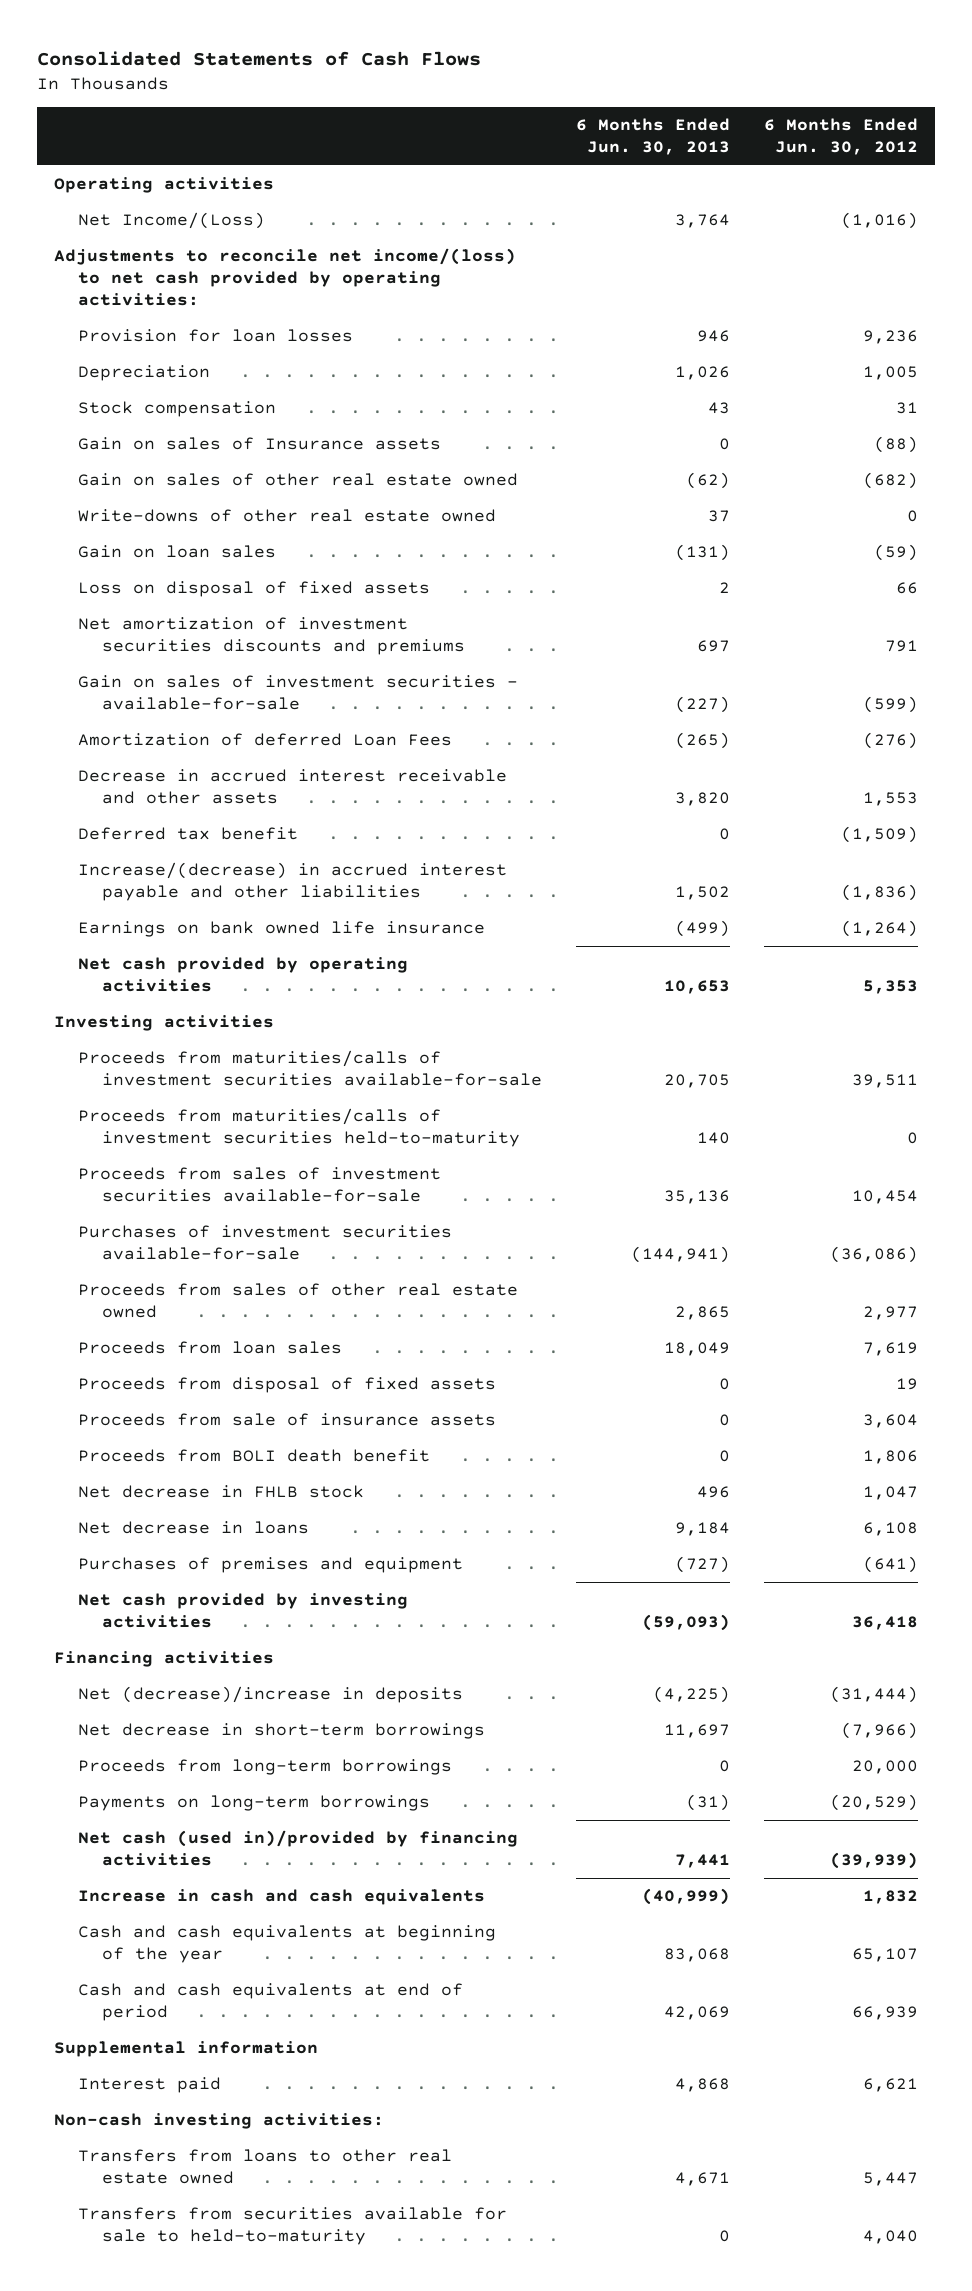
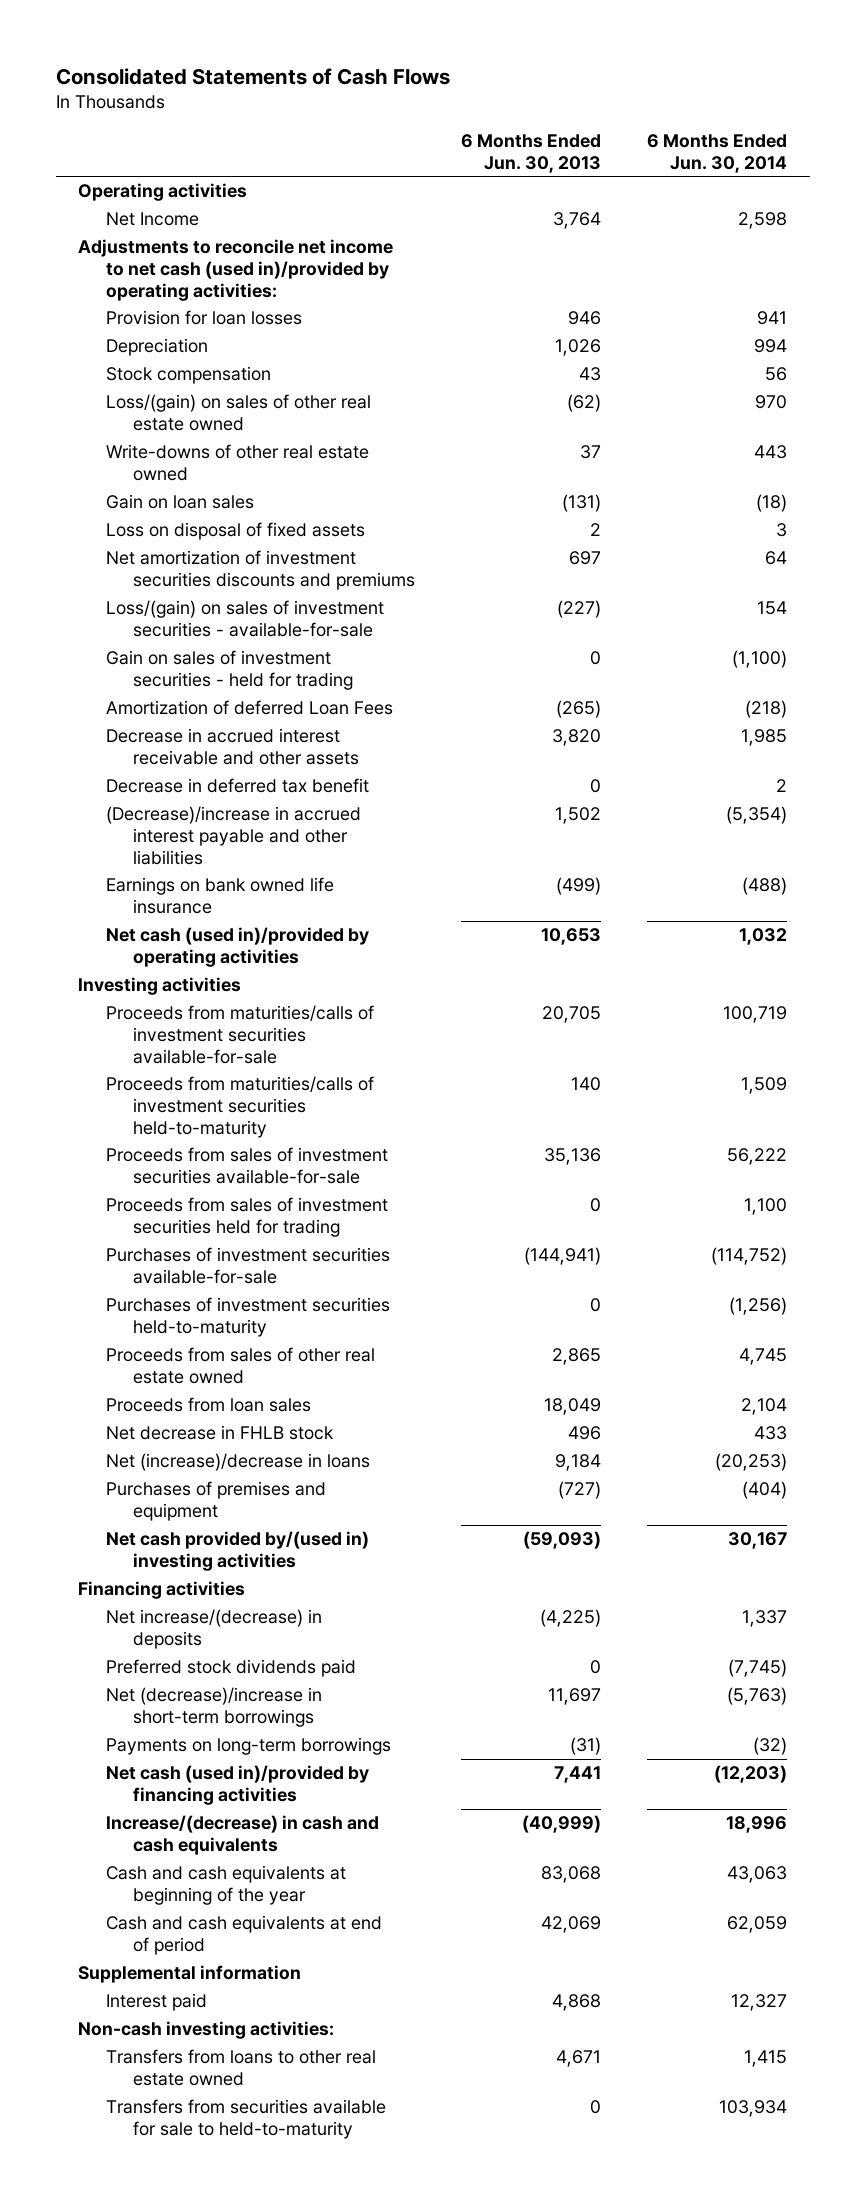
[764,118,919,155] 6 Months Ended Jun. 30, 2012 -> none
none -> [646,133,787,173] 6 Months Ended Jun. 30, 2014
[77,212,265,230] Net Income/(Loss) -> [105,212,199,227] Net Income
[54,248,517,307] Adjustments to reconcile net income/(loss) to net cash provided by operating activities: -> [78,239,394,301] Adjustments to reconcile net income to net cash (used in)/provided by operating activities:
[77,437,441,451] Gain on sales of Insurance assets -> none
[77,473,518,487] Gain on sales of other real estate owned -> [105,394,371,432] Loss/(gain) on sales of other real estate owned
[77,675,518,711] Gain on sales of investment securities - available-for-sale -> [105,600,384,638] Loss/(gain) on sales of investment securities - available-for-sale
none -> [105,650,354,691] Gain on sales of investment securities - held for trading
[77,827,298,841] Deferred tax benefit -> [105,778,369,794] Decrease in deferred tax benefit
[77,862,507,902] Increase/(decrease) in accrued interest payable and other liabilities -> [105,806,361,865] (Decrease)/increase in accrued interest payable and other liabilities
[77,957,408,993] Net cash provided by operating activities -> [105,927,369,968] Net cash (used in)/provided by operating activities
none -> [105,1197,388,1238] Proceeds from sales of investment securities held for trading
none -> [105,1297,390,1338] Purchases of investment securities held-to-maturity
[77,1377,496,1394] Proceeds from disposal of fixed assets -> none
[77,1413,496,1427] Proceeds from sale of insurance assets -> none
[77,1449,430,1463] Proceeds from BOLI death benefit -> none
[77,1521,309,1535] Net decrease in loans -> [105,1453,370,1472] Net (increase)/decrease in loans
[77,1593,408,1629] Net cash provided by investing activities -> [105,1531,369,1572] Net cash provided by/(used in) investing activities
[77,1759,452,1776] Proceeds from long-term borrowings -> none
[77,1686,463,1704] Net (decrease)/increase in deposits -> [105,1609,322,1650] Net increase/(decrease) in deposits
none -> [105,1659,356,1678] Preferred stock dividends paid
[77,1723,485,1740] Net decrease in short-term borrowings -> [105,1687,322,1728] Net (decrease)/increase in short-term borrowings
[77,1889,485,1906] Increase in cash and cash equivalents -> [105,1815,379,1856] Increase/(decrease) in cash and cash equivalents

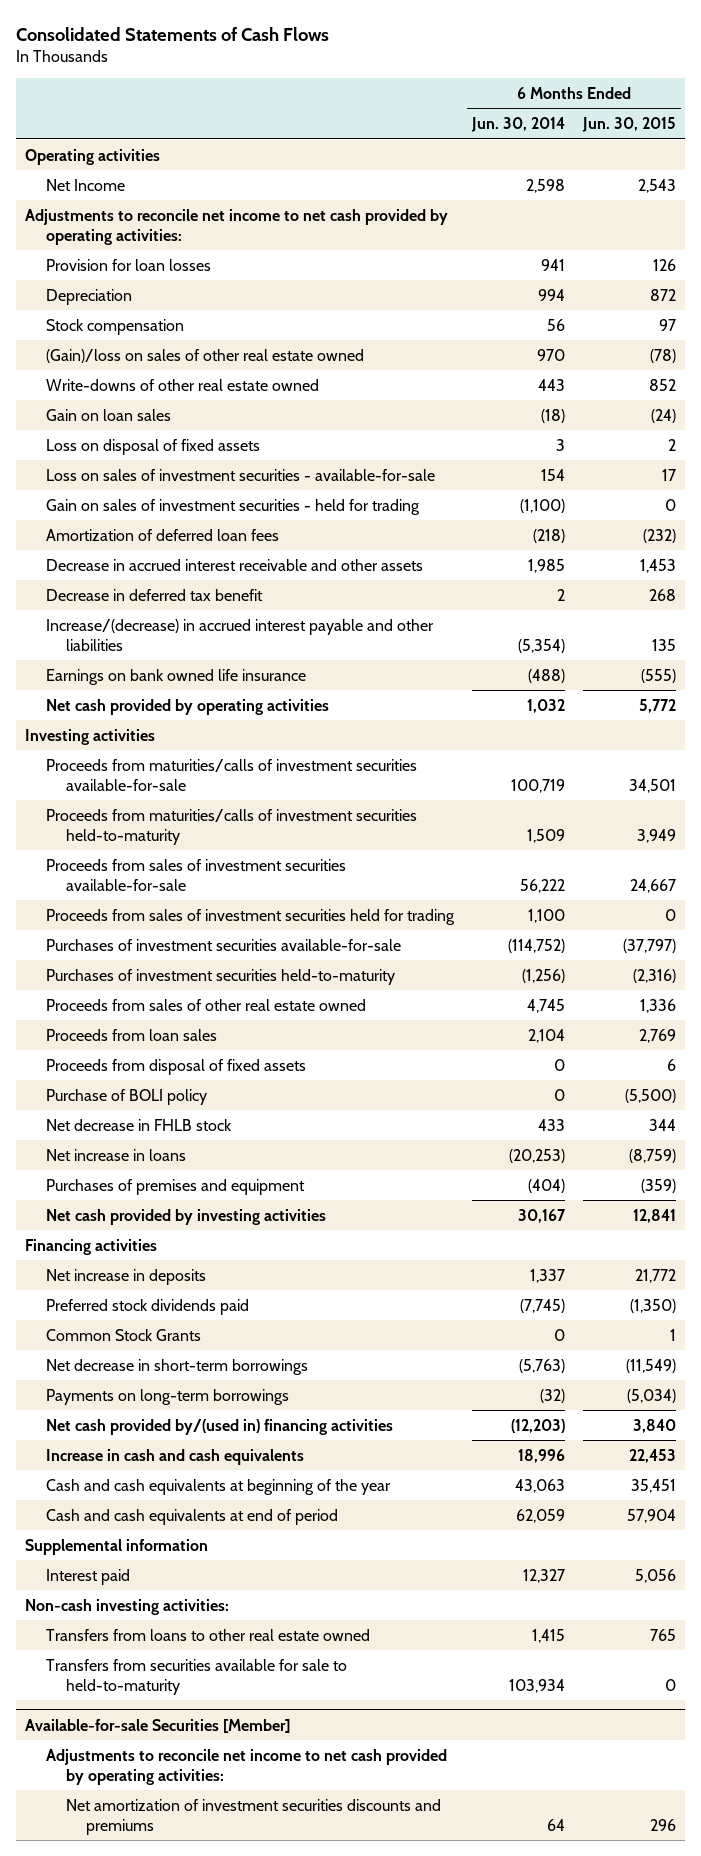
[461,133,602,173] 6 Months Ended Jun. 30, 2013 -> none
none -> [581,117,676,133] Jun. 30, 2015
[78,239,394,301] Adjustments to reconcile net income to net cash (used in)/provided by operating activities: -> [25,208,449,245] Adjustments to reconcile net income to net cash provided by operating activities:
[105,394,371,432] Loss/(gain) on sales of other real estate owned -> [45,348,364,363] (Gain)/loss on sales of other real estate owned
[105,550,416,591] Net amortization of investment securities discounts and premiums -> none
[105,600,384,638] Loss/(gain) on sales of investment securities - available-for-sale -> [45,468,435,481] Loss on sales of investment securities - available-for-sale
[105,700,393,716] Amortization of deferred Loan Fees -> [45,528,279,541] Amortization of deferred loan fees
[105,806,361,865] (Decrease)/increase in accrued interest payable and other liabilities -> [45,618,434,651] Increase/(decrease) in accrued interest payable and other liabilities
[105,927,369,968] Net cash (used in)/provided by operating activities -> [45,698,329,715] Net cash provided by operating activities
none -> [45,1058,306,1075] Proceeds from disposal of fixed assets
none -> [45,1088,207,1105] Purchase of BOLI policy
[105,1453,370,1472] Net (increase)/decrease in loans -> [45,1148,186,1161] Net increase in loans
[105,1531,369,1572] Net cash provided by/(used in) investing activities -> [45,1208,326,1225] Net cash provided by investing activities
[105,1609,322,1650] Net increase/(decrease) in deposits -> [45,1268,206,1285] Net increase in deposits
none -> [45,1328,201,1341] Common Stock Grants
[105,1687,322,1728] Net (decrease)/increase in short-term borrowings -> [45,1358,308,1375] Net decrease in short-term borrowings
[105,1765,369,1806] Net cash (used in)/provided by financing activities -> [45,1418,393,1435] Net cash provided by/(used in) financing activities
[105,1815,379,1856] Increase/(decrease) in cash and cash equivalents -> [45,1448,304,1465] Increase in cash and cash equivalents
none -> [25,1718,291,1733] Available-for-sale Securities [Member]
none -> [45,1748,447,1785] Adjustments to reconcile net income to net cash provided by operating activities:
none -> [65,1798,441,1835] Net amortization of investment securities discounts and premiums

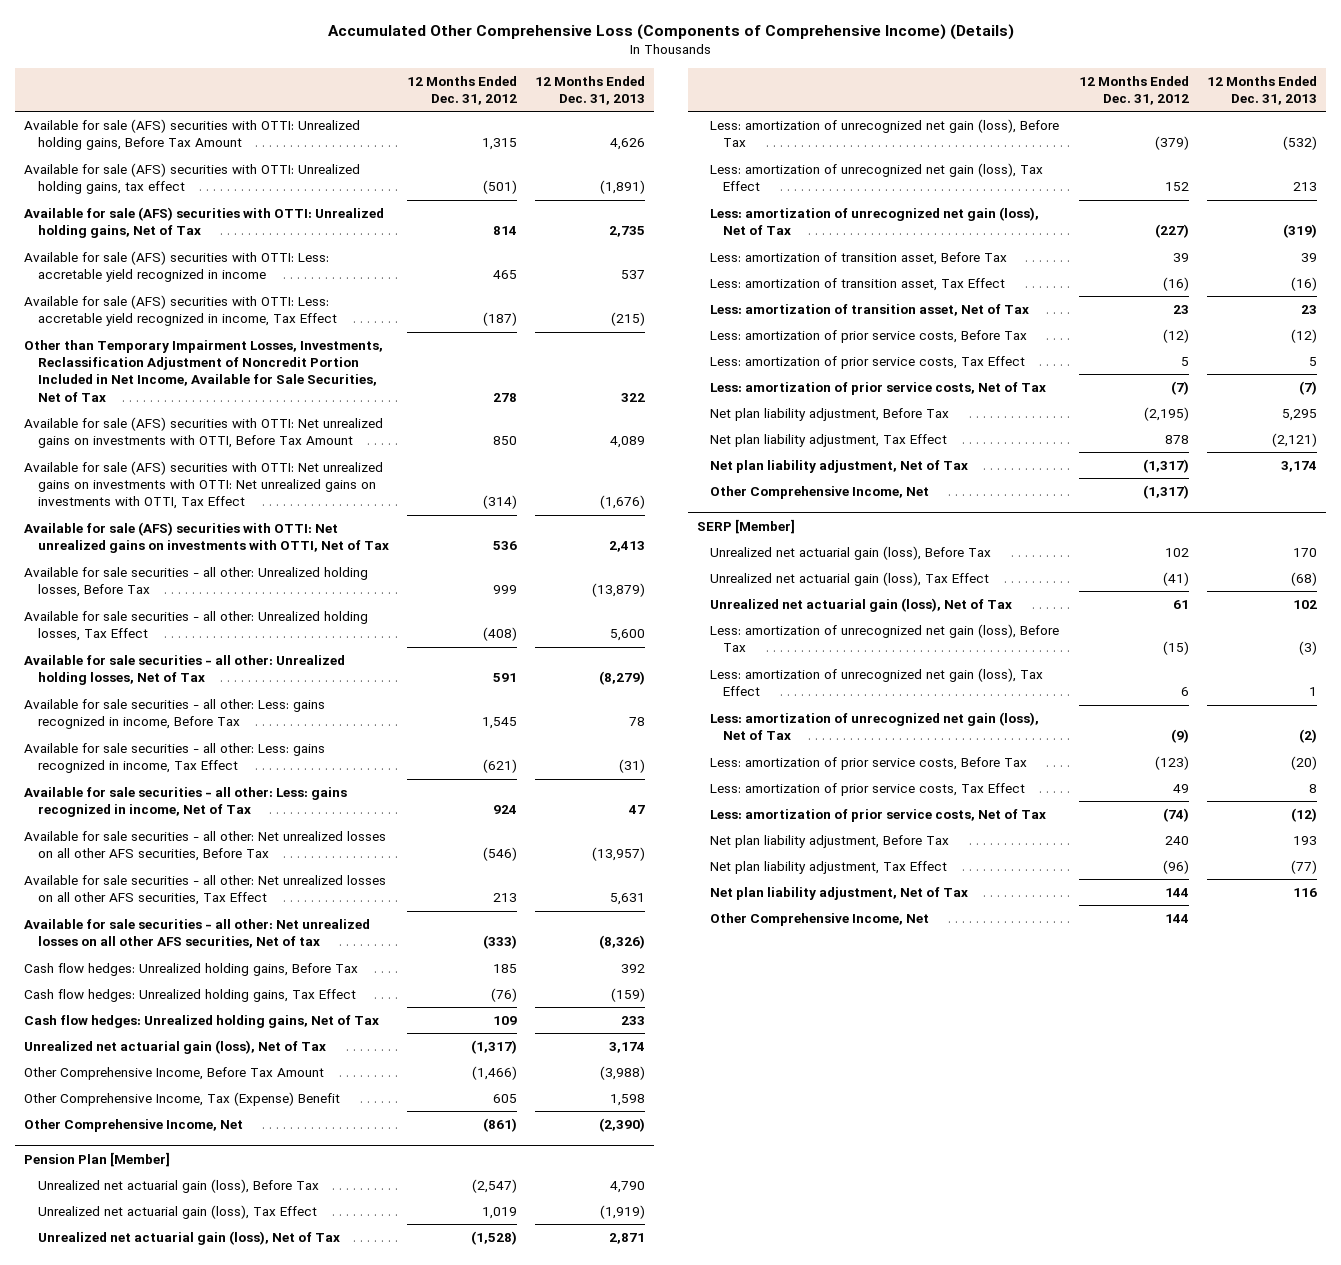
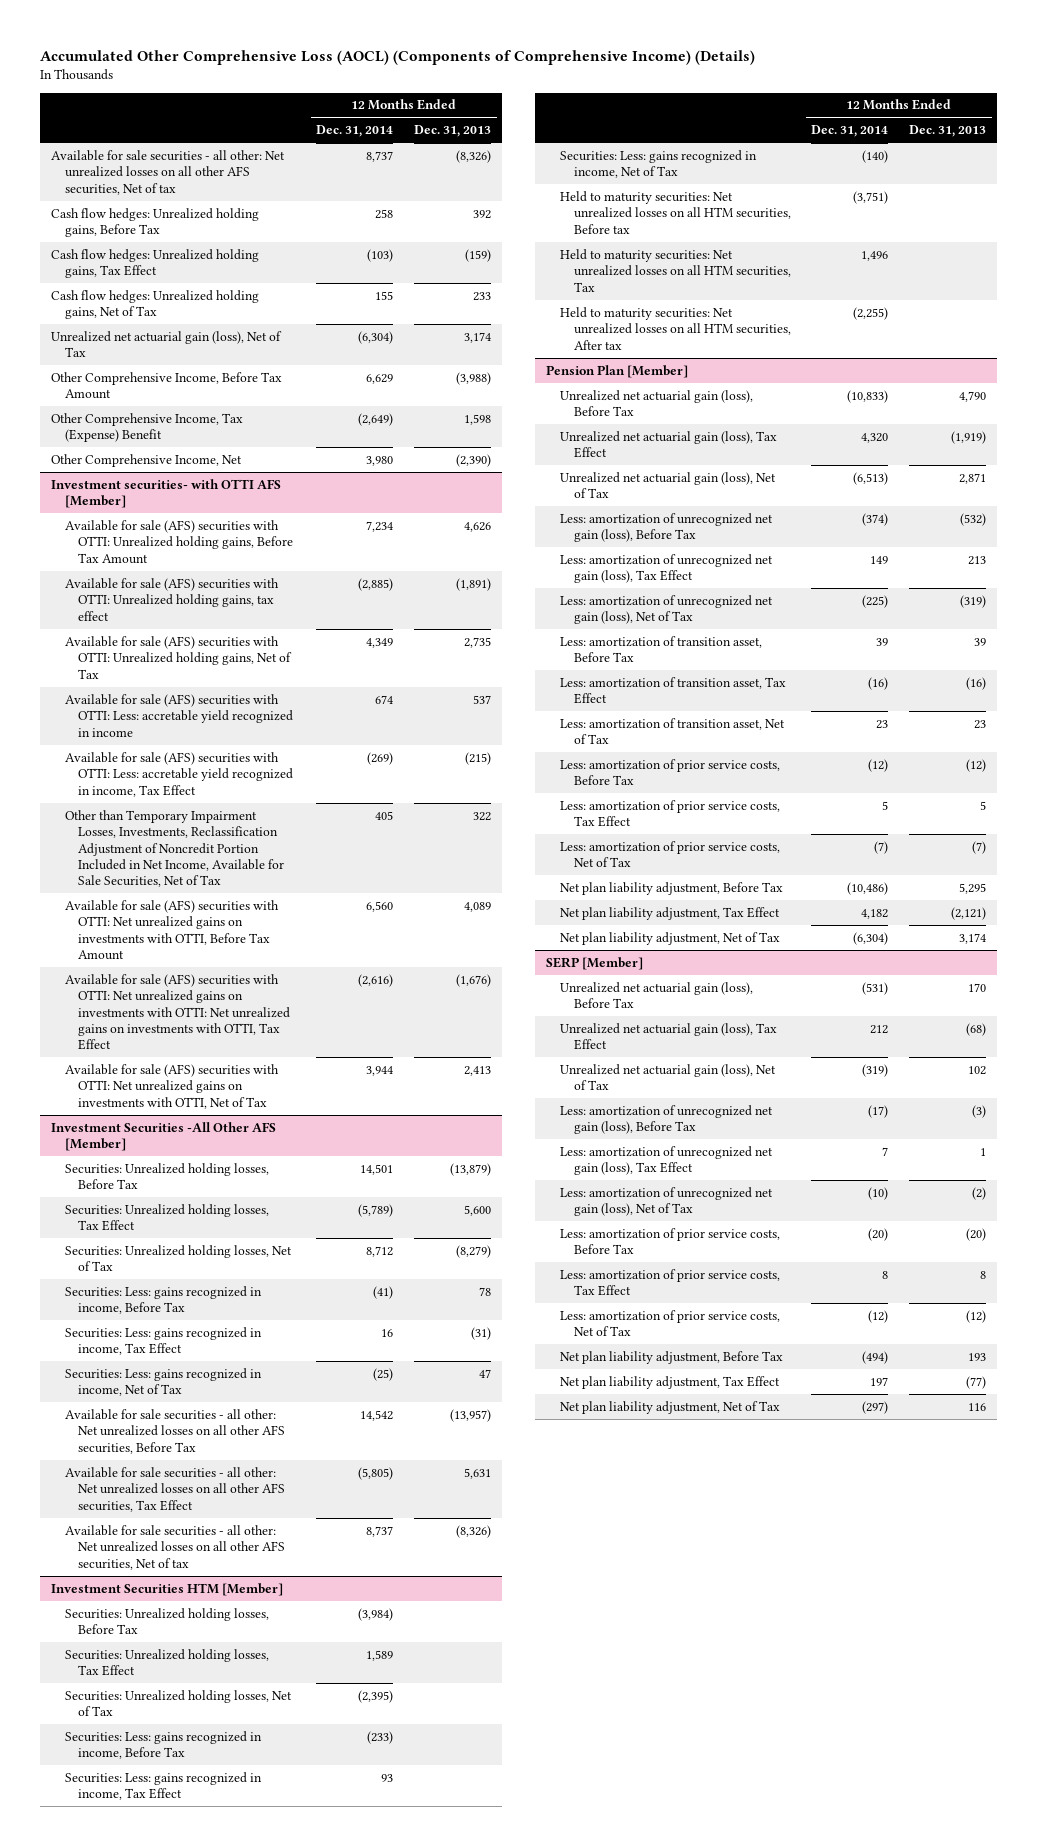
[327,24,1014,41] Accumulated Other Comprehensive Loss (Components of Comprehensive Income) (Details) -> [40,50,756,66] Accumulated Other Comprehensive Loss (AOCL) (Components of Comprehensive Income) (Details)
[406,75,517,105] 12 Months Ended Dec. 31, 2012 -> none
none -> [316,125,394,138] Dec. 31, 2014
none -> [50,149,285,195] Available for sale securities - all other: Net unrealized losses on all other AFS securities, Net of tax
[24,962,359,976] Cash flow hedges: Unrealized holding gains, Before Tax -> [50,207,259,238] Cash flow hedges: Unrealized holding gains, Before Tax
[24,988,357,1002] Cash flow hedges: Unrealized holding gains, Tax Effect -> [50,248,259,279] Cash flow hedges: Unrealized holding gains, Tax Effect
[24,1014,380,1028] Cash flow hedges: Unrealized holding gains, Net of Tax -> [50,289,259,320] Cash flow hedges: Unrealized holding gains, Net of Tax
[24,1039,327,1054] Unrealized net actuarial gain (loss), Net of Tax -> [50,330,282,358] Unrealized net actuarial gain (loss), Net of Tax
[24,1066,325,1080] Other Comprehensive Income, Before Tax Amount -> [50,371,282,400] Other Comprehensive Income, Before Tax Amount
[24,1091,341,1106] Other Comprehensive Income, Tax (Expense) Benefit -> [50,412,243,443] Other Comprehensive Income, Tax (Expense) Benefit
[24,1118,244,1132] Other Comprehensive Income, Net -> [50,453,242,467] Other Comprehensive Income, Net
none -> [50,478,281,509] Investment securities- with OTTI AFS [Member]
none -> [50,1121,276,1152] Investment Securities -All Other AFS [Member]
[24,566,369,598] Available for sale securities - all other: Unrealized holding losses, Before Tax -> [64,1162,269,1190] Securities: Unrealized holding losses, Before Tax
[24,610,369,642] Available for sale securities - all other: Unrealized holding losses, Tax Effect -> [64,1203,269,1232] Securities: Unrealized holding losses, Tax Effect
[24,654,346,686] Available for sale securities - all other: Unrealized holding losses, Net of Tax -> [64,1244,292,1272] Securities: Unrealized holding losses, Net of Tax
[24,698,326,730] Available for sale securities - all other: Less: gains recognized in income, Before Tax -> [64,1285,262,1315] Securities: Less: gains recognized in income, Before Tax
[24,742,326,774] Available for sale securities - all other: Less: gains recognized in income, Tax Effect -> [64,1326,262,1356] Securities: Less: gains recognized in income, Tax Effect
[24,786,348,818] Available for sale securities - all other: Less: gains recognized in income, Net of Tax -> [64,1367,262,1397] Securities: Less: gains recognized in income, Net of Tax
none -> [50,1582,283,1596] Investment Securities HTM [Member]
none -> [64,1607,269,1635] Securities: Unrealized holding losses, Before Tax
none -> [64,1648,269,1677] Securities: Unrealized holding losses, Tax Effect
none -> [64,1689,292,1717] Securities: Unrealized holding losses, Net of Tax
none -> [64,1730,262,1760] Securities: Less: gains recognized in income, Before Tax
none -> [64,1771,262,1801] Securities: Less: gains recognized in income, Tax Effect
none -> [559,149,757,179] Securities: Less: gains recognized in income, Net of Tax
none -> [559,190,791,234] Held to maturity securities: Net unrealized losses on all HTM securities, Before tax
none -> [559,248,791,292] Held to maturity securities: Net unrealized losses on all HTM securities, Tax
none -> [559,306,791,350] Held to maturity securities: Net unrealized losses on all HTM securities, After tax
[709,485,929,499] Other Comprehensive Income, Net -> none
[709,912,929,926] Other Comprehensive Income, Net -> none

